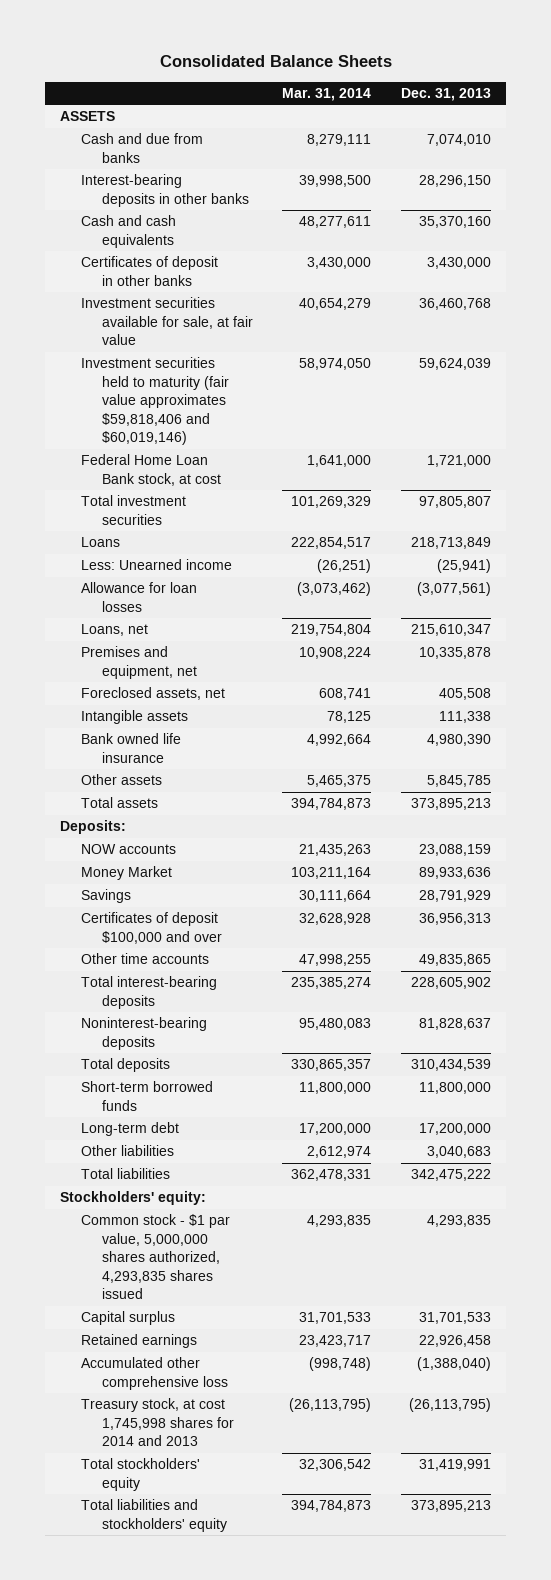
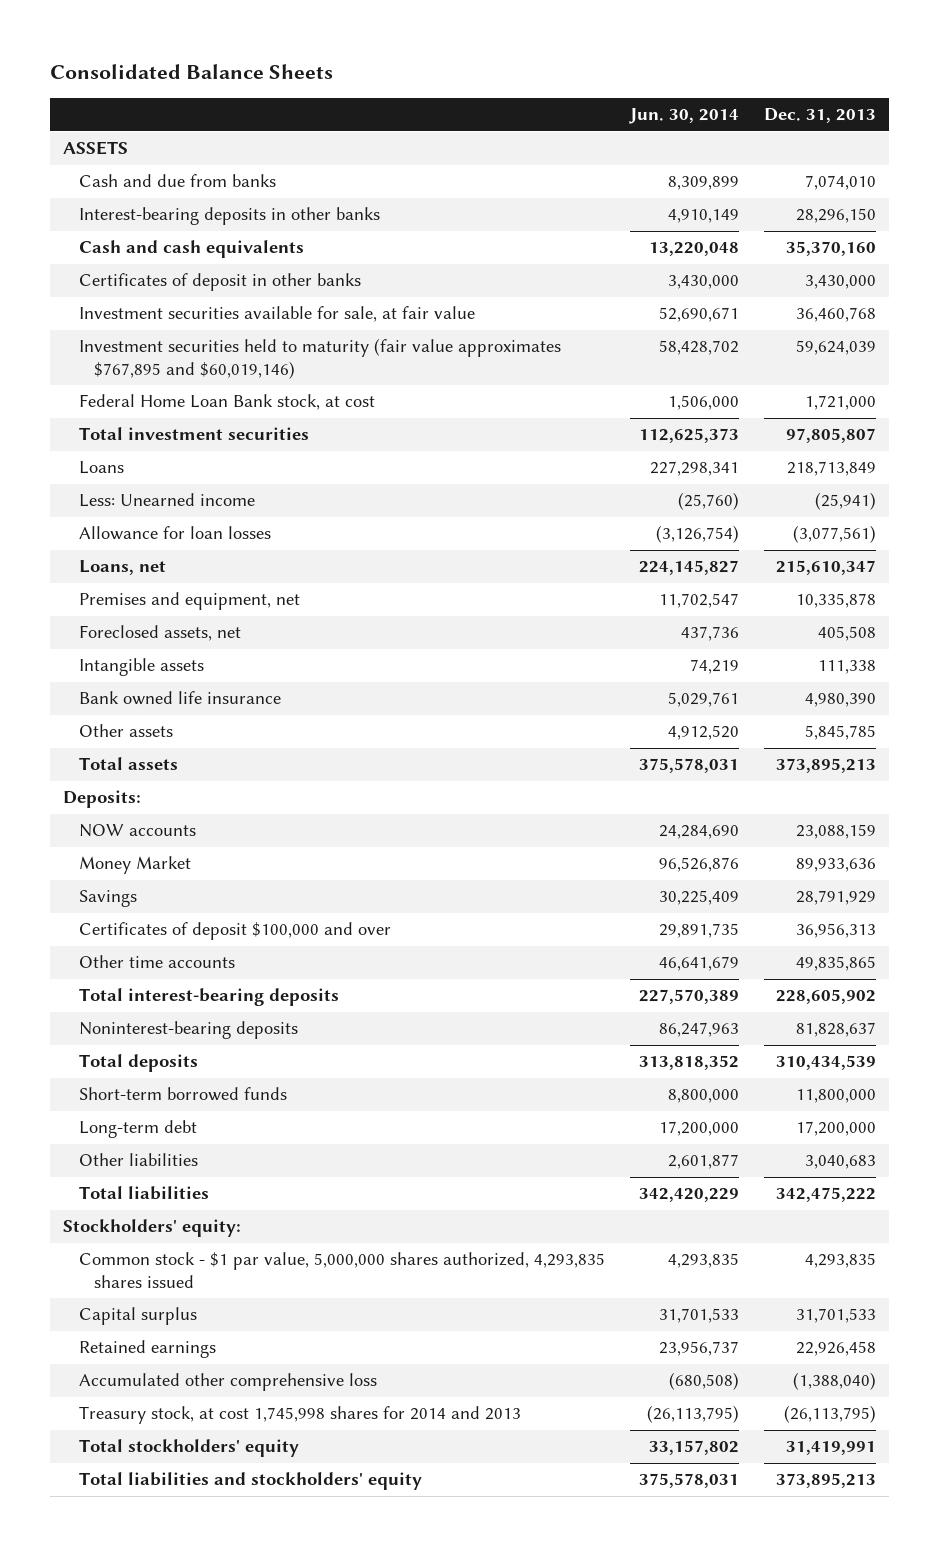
[282,87,372,101] Mar. 31, 2014 -> none
none -> [629,108,740,125] Jun. 30, 2014
[80,357,229,446] Investment securities held to maturity (fair value approximates $59,818,406 and $60,019,146) -> [78,338,561,379] Investment securities held to maturity (fair value approximates $767,895 and $60,019,146)

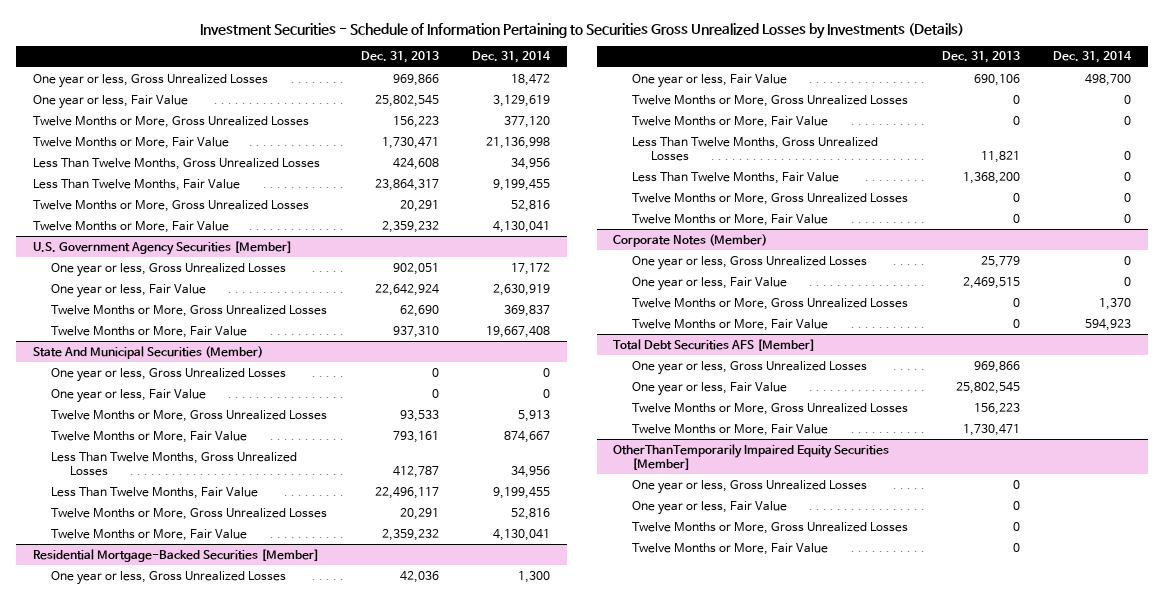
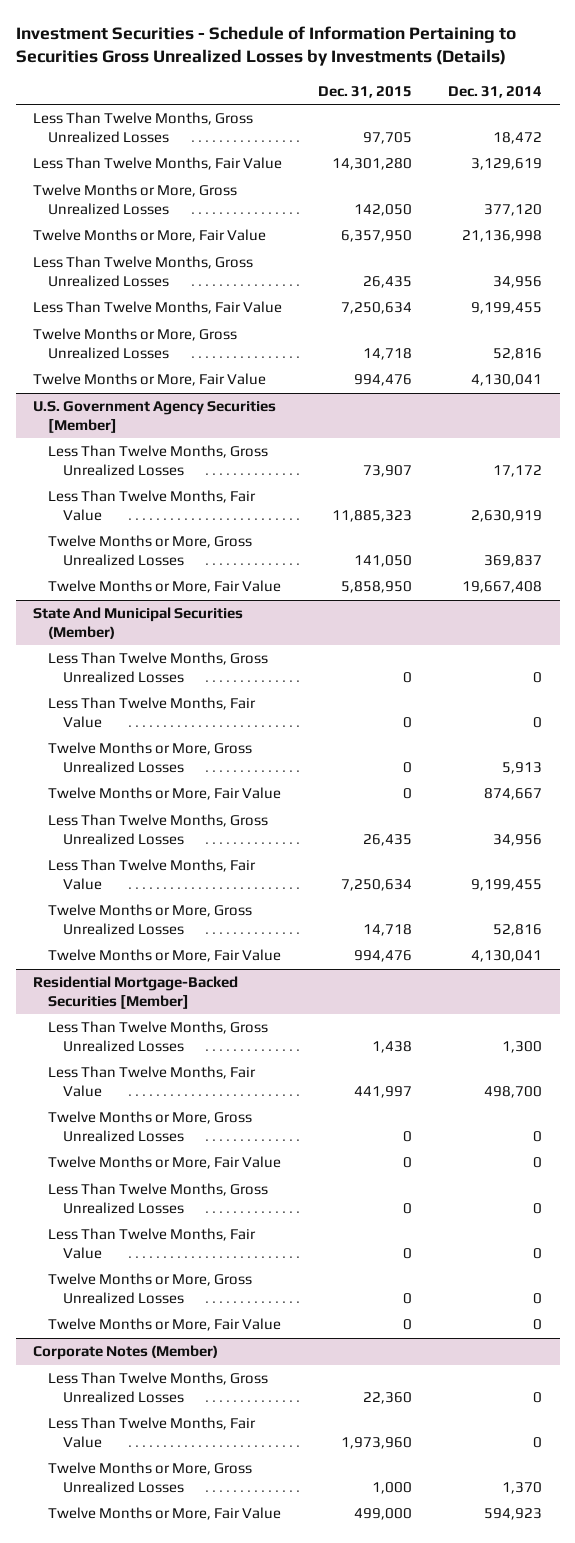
[360,51,439,64] Dec. 31, 2013 -> none
none -> [318,85,413,98] Dec. 31, 2015
[32,73,268,88] One year or less, Gross Unrealized Losses -> [33,112,254,143] Less Than Twelve Months, Gross Unrealized Losses
[32,94,188,109] One year or less, Fair Value -> [33,157,283,171] Less Than Twelve Months, Fair Value
[51,262,287,277] One year or less, Gross Unrealized Losses -> [48,445,269,476] Less Than Twelve Months, Gross Unrealized Losses
[51,283,207,298] One year or less, Fair Value -> [48,490,257,521] Less Than Twelve Months, Fair Value
[51,367,287,382] One year or less, Gross Unrealized Losses -> [48,652,269,683] Less Than Twelve Months, Gross Unrealized Losses
[51,388,207,403] One year or less, Fair Value -> [48,697,257,728] Less Than Twelve Months, Fair Value
[51,570,287,585] One year or less, Gross Unrealized Losses -> [48,1021,269,1052] Less Than Twelve Months, Gross Unrealized Losses
[632,73,788,88] One year or less, Fair Value -> [48,1066,257,1097] Less Than Twelve Months, Fair Value
[632,255,868,270] One year or less, Gross Unrealized Losses -> [48,1372,269,1403] Less Than Twelve Months, Gross Unrealized Losses
[632,276,788,291] One year or less, Fair Value -> [48,1417,257,1448] Less Than Twelve Months, Fair Value
[613,338,816,351] Total Debt Securities AFS [Member] -> none
[632,360,868,375] One year or less, Gross Unrealized Losses -> none
[632,381,788,396] One year or less, Fair Value -> none
[632,402,909,415] Twelve Months or More, Gross Unrealized Losses -> none
[632,423,829,436] Twelve Months or More, Fair Value -> none
[613,443,890,470] OtherThanTemporarily Impaired Equity Securities [Member] -> none
[632,479,868,494] One year or less, Gross Unrealized Losses -> none
[632,500,788,515] One year or less, Fair Value -> none
[632,521,909,534] Twelve Months or More, Gross Unrealized Losses -> none
[632,542,829,555] Twelve Months or More, Fair Value -> none

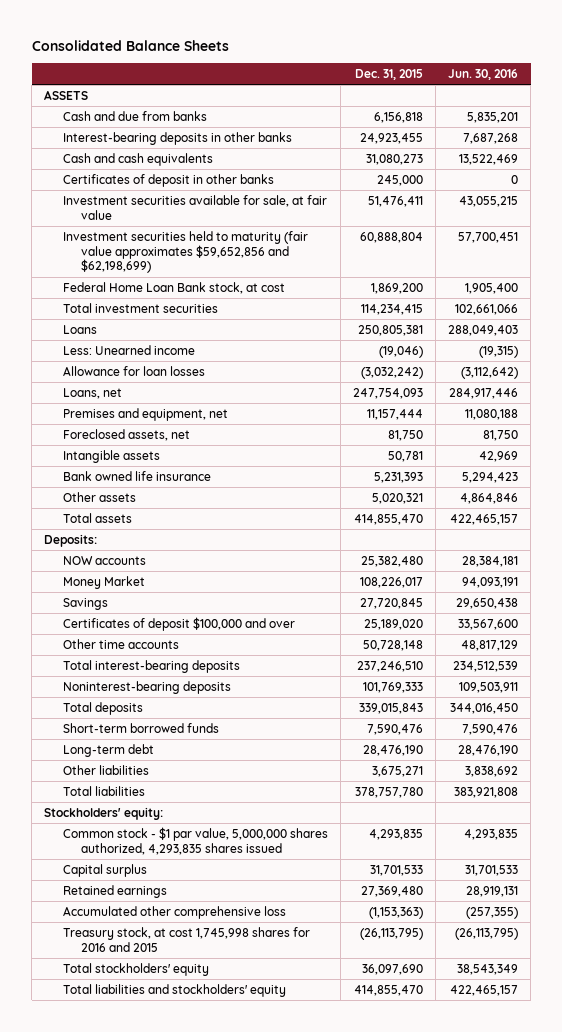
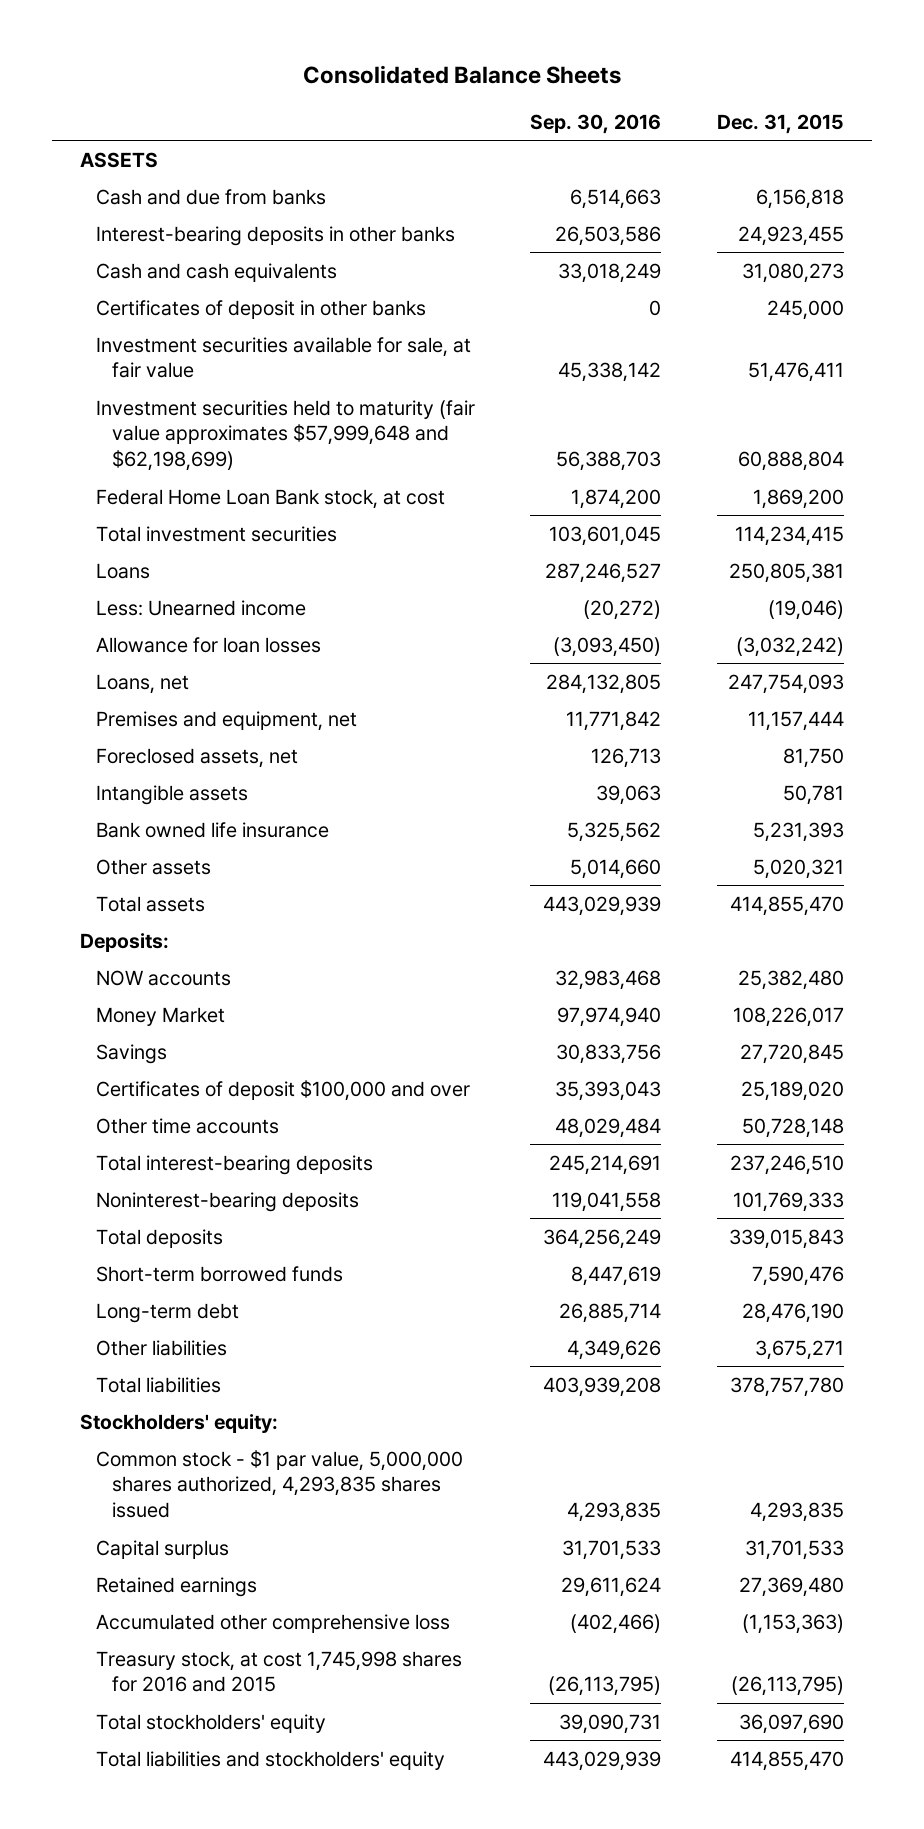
[448,68,519,80] Jun. 30, 2016 -> none
none -> [530,113,662,134] Sep. 30, 2016
[62,230,308,274] Investment securities held to maturity (fair value approximates $59,652,856 and $62,198,699) -> [95,399,475,472] Investment securities held to maturity (fair value approximates $57,999,648 and $62,198,699)

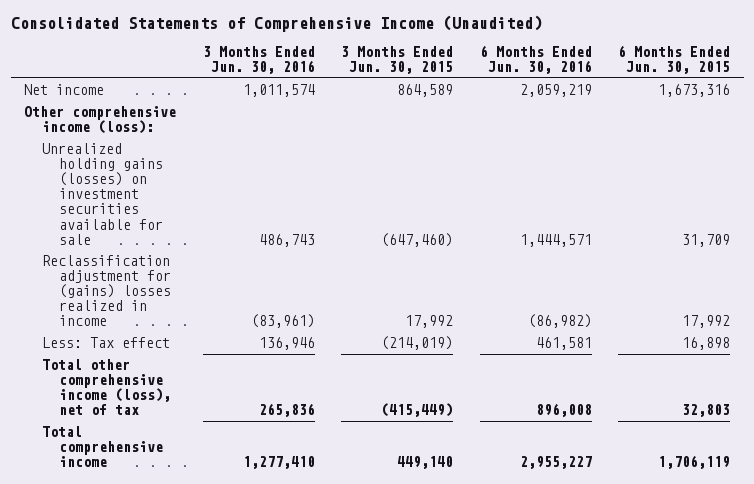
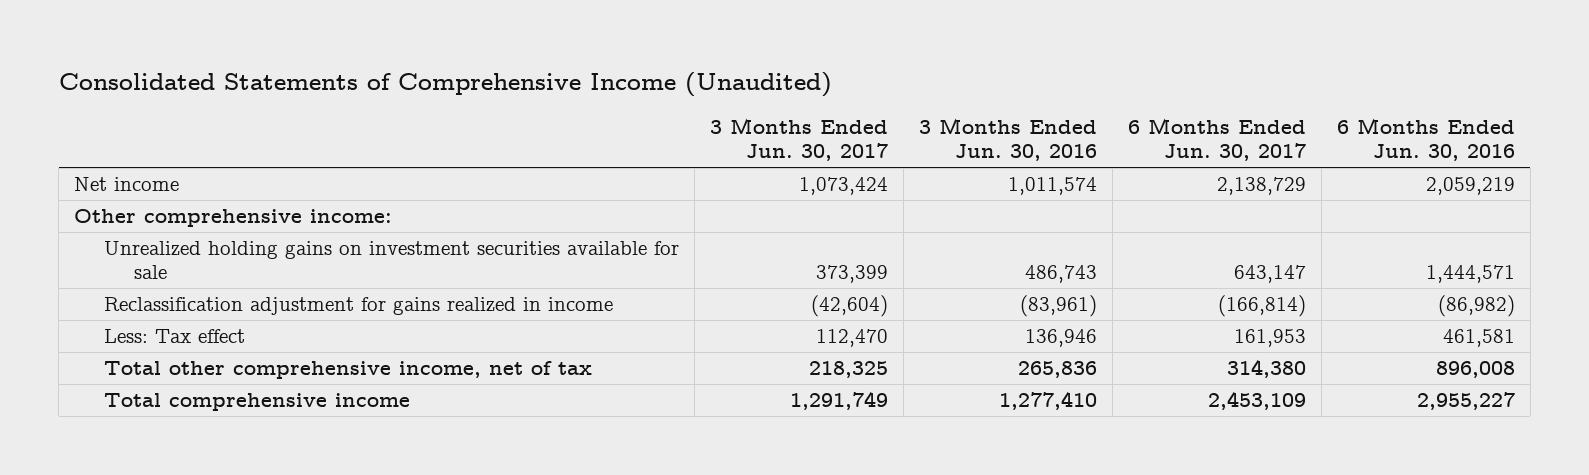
[341,46,454,75] 3 Months Ended Jun. 30, 2015 -> none
[618,45,731,75] 6 Months Ended Jun. 30, 2015 -> none
none -> [710,117,889,162] 3 Months Ended Jun. 30, 2017
none -> [1127,117,1306,162] 6 Months Ended Jun. 30, 2017
[23,106,176,135] Other comprehensive income (loss): -> [74,208,393,227] Other comprehensive income:
[41,143,164,245] Unrealized holding gains (losses) on investment securities available for sale -> [104,240,680,280] Unrealized holding gains on investment securities available for sale
[41,255,172,327] Reclassification adjustment for (gains) losses realized in income -> [104,296,614,315] Reclassification adjustment for gains realized in income
[41,359,172,416] Total other comprehensive income (loss), net of tax -> [104,360,593,379] Total other comprehensive income, net of tax

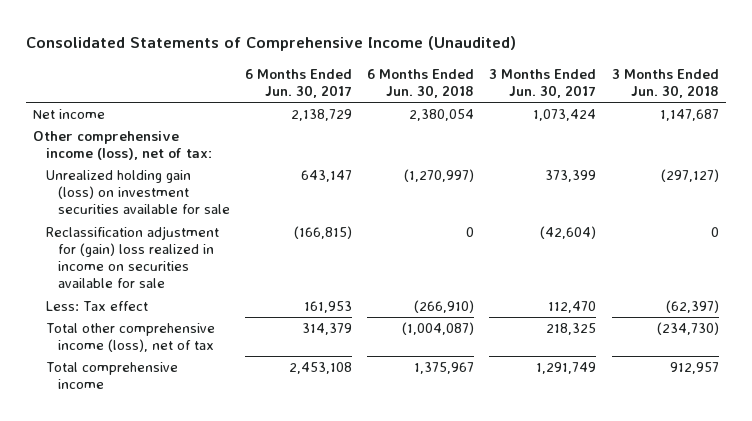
[918,117,1097,162] 3 Months Ended Jun. 30, 2016 -> none
[1336,117,1515,162] 6 Months Ended Jun. 30, 2016 -> none
none -> [367,68,475,98] 6 Months Ended Jun. 30, 2018
none -> [611,68,719,98] 3 Months Ended Jun. 30, 2018
[74,208,393,227] Other comprehensive income: -> [33,131,212,161] Other comprehensive income (loss), net of tax:
[104,240,680,280] Unrealized holding gains on investment securities available for sale -> [45,170,230,215] Unrealized holding gain (loss) on investment securities available for sale
[104,296,614,315] Reclassification adjustment for gains realized in income -> [45,226,219,289] Reclassification adjustment for (gain) loss realized in income on securities available for sale
[1217,294,1306,317] (166,814) -> [294,226,353,240] (166,815)
[104,360,593,379] Total other comprehensive income, net of tax -> [45,323,215,353] Total other comprehensive income (loss), net of tax
[1226,358,1306,378] 314,380 -> [302,323,353,336] 314,379
[1207,390,1306,410] 2,453,109 -> [289,362,353,375] 2,453,108

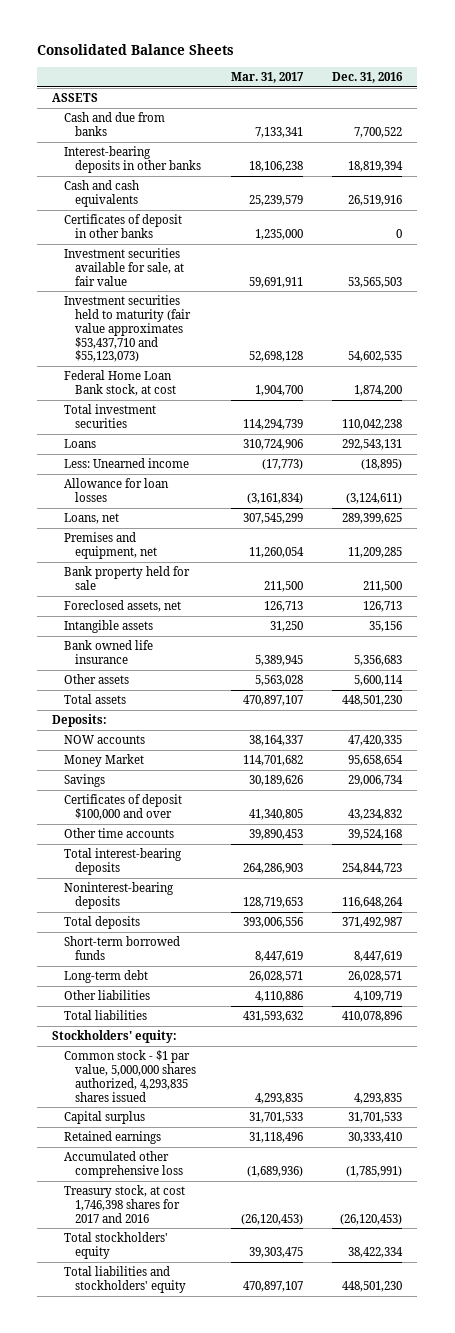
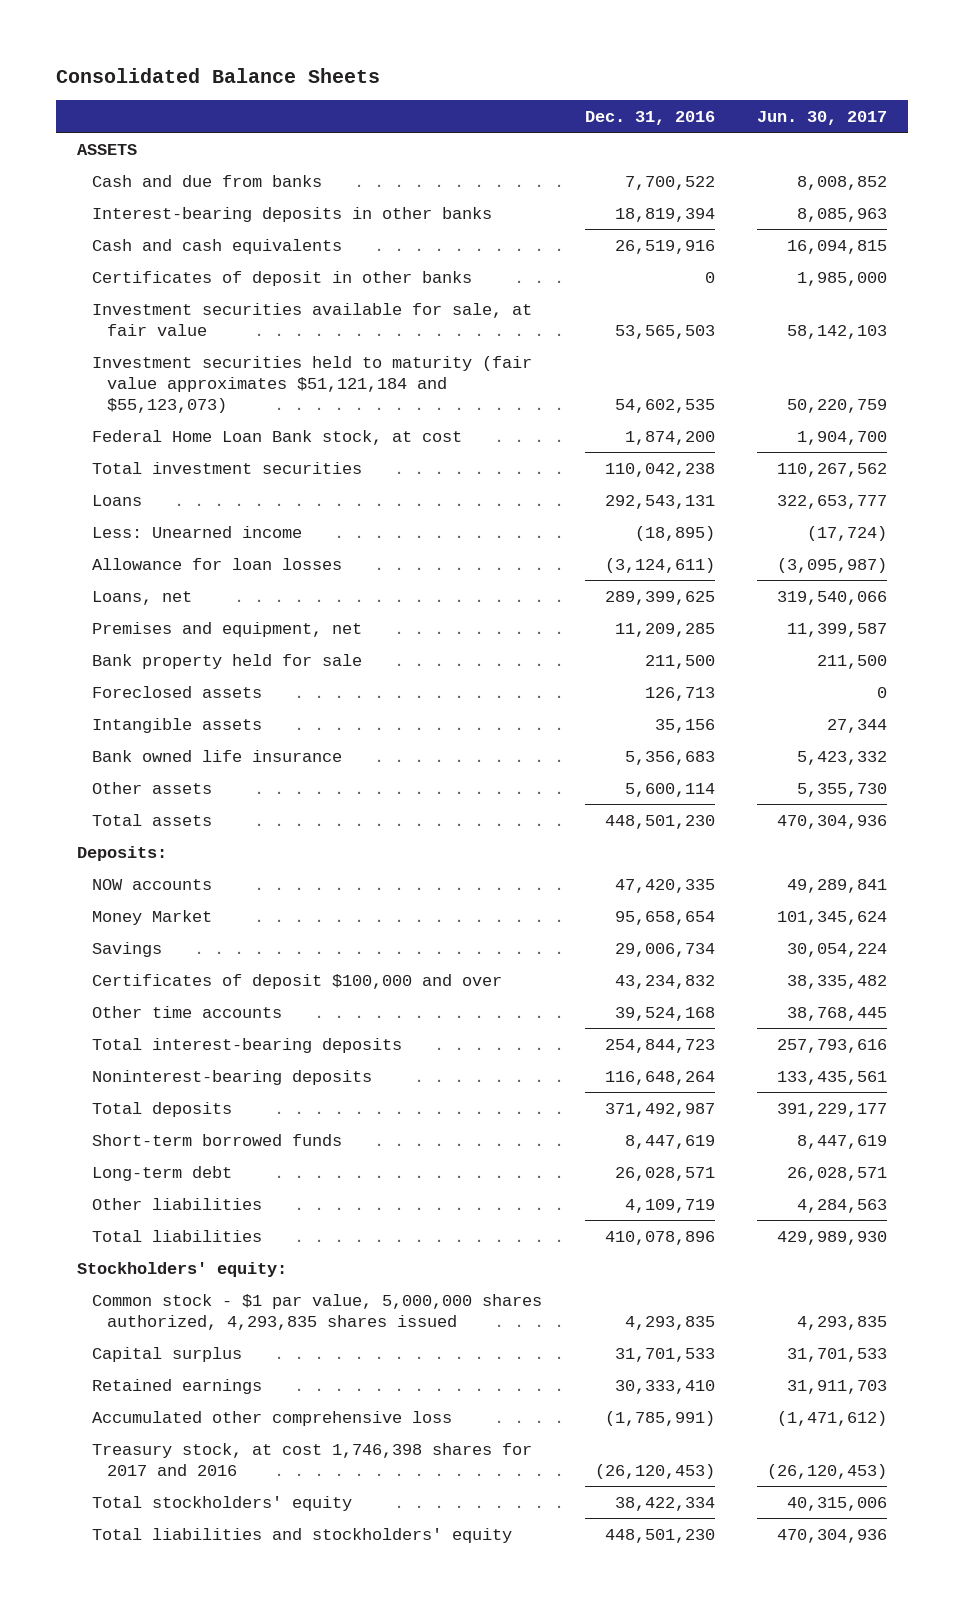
[230,71,304,83] Mar. 31, 2017 -> none
none -> [757,110,888,125] Jun. 30, 2017
[63,294,192,363] Investment securities held to maturity (fair value approximates $53,437,710 and $55,123,073) -> [92,355,533,413] Investment securities held to maturity (fair value approximates $51,121,184 and $55,123,073)
[63,599,181,612] Foreclosed assets, net -> [92,685,263,698] Foreclosed assets

